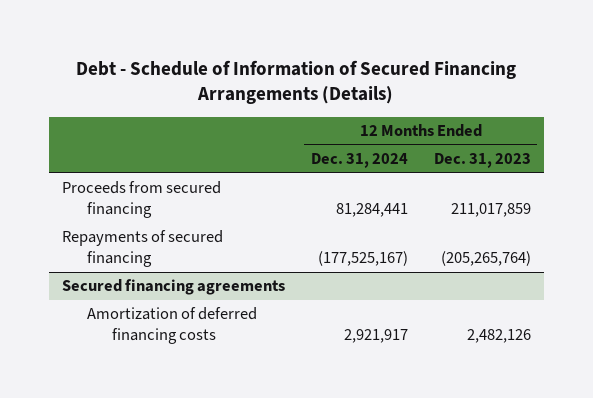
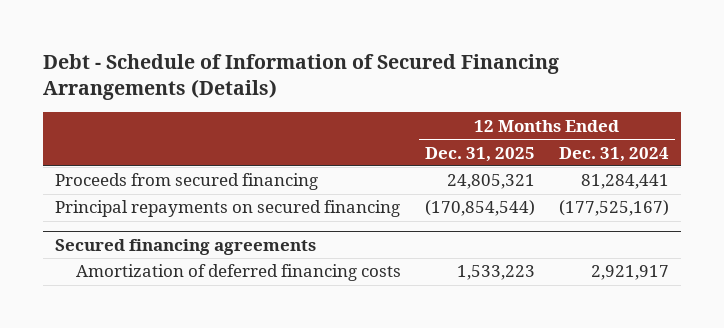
[433,153,531,169] Dec. 31, 2023 -> none
none -> [425,146,536,162] Dec. 31, 2025
[62,230,224,268] Repayments of secured financing -> [54,200,400,218] Principal repayments on secured financing

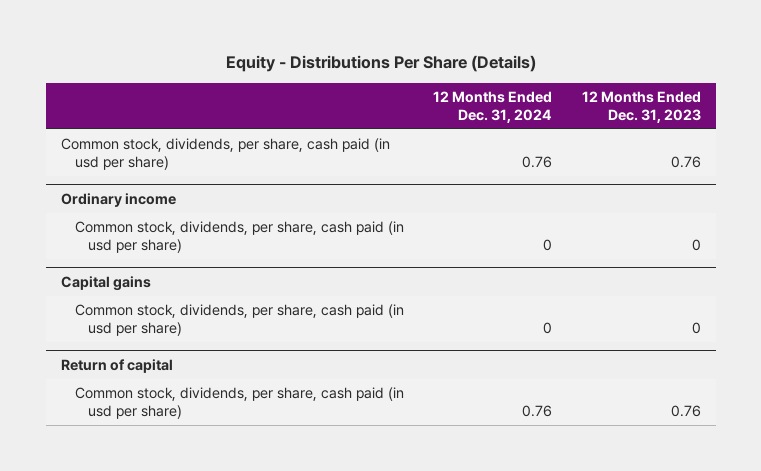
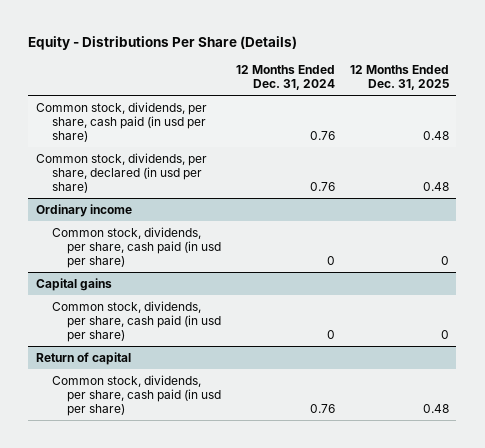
[581,91,701,123] 12 Months Ended Dec. 31, 2023 -> none
none -> [349,65,449,91] 12 Months Ended Dec. 31, 2025
none -> [35,152,207,193] Common stock, dividends, per share, declared (in usd per share)

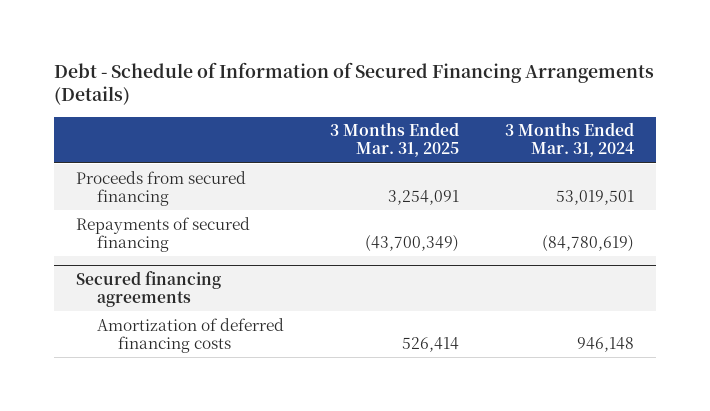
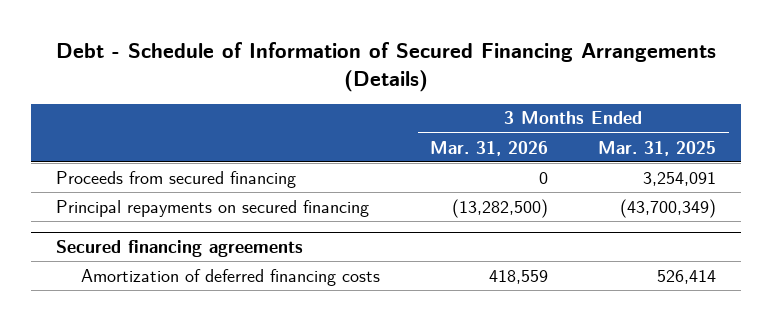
[504,122,634,158] 3 Months Ended Mar. 31, 2024 -> none
none -> [430,140,549,156] Mar. 31, 2026
[76,216,251,252] Repayments of secured financing -> [55,199,369,217] Principal repayments on secured financing

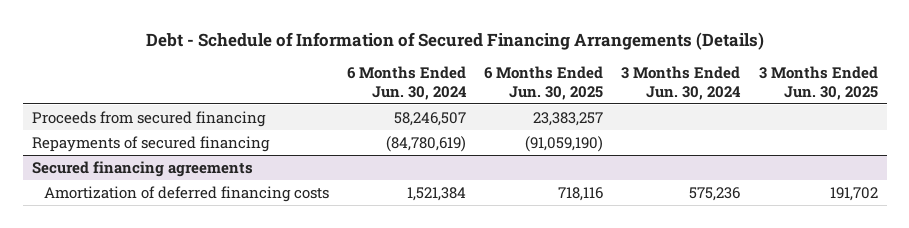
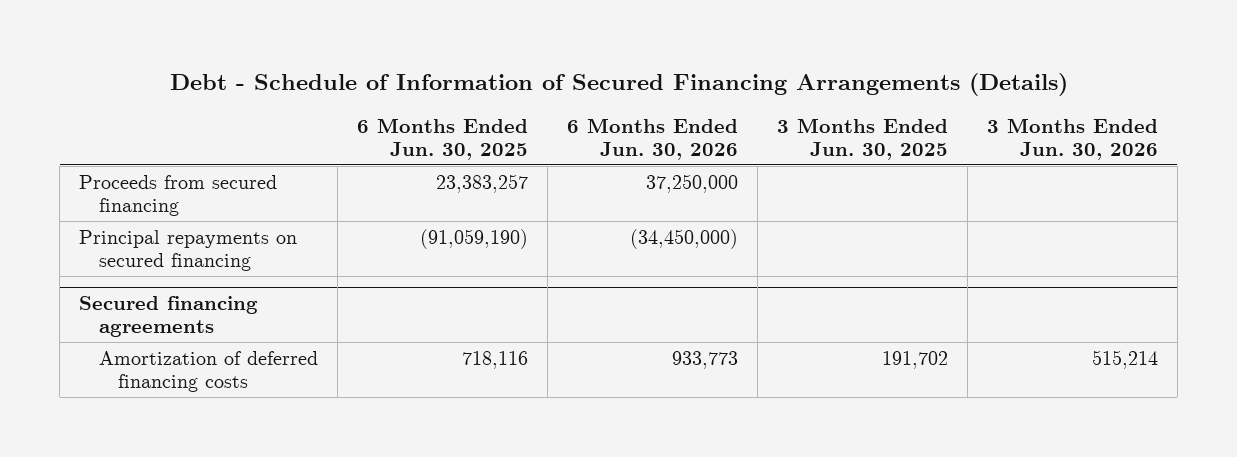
[347,66,468,100] 6 Months Ended Jun. 30, 2024 -> none
[621,66,742,100] 3 Months Ended Jun. 30, 2024 -> none
none -> [566,117,738,160] 6 Months Ended Jun. 30, 2026
none -> [986,117,1158,160] 3 Months Ended Jun. 30, 2026
[31,135,270,152] Repayments of secured financing -> [79,229,298,271] Principal repayments on secured financing

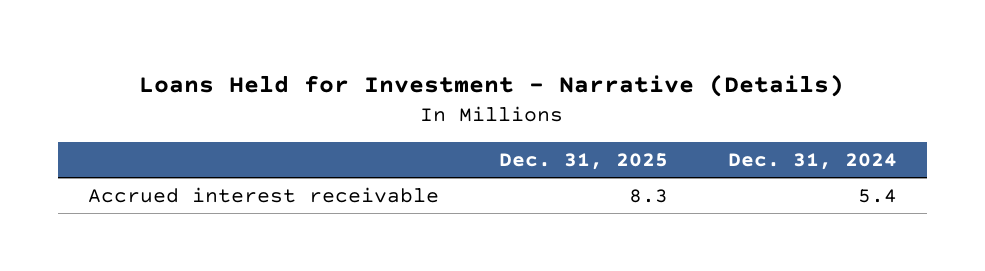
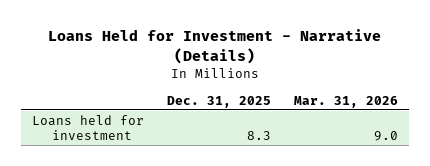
[727,153,897,171] Dec. 31, 2024 -> none
none -> [293,95,398,108] Mar. 31, 2026
[88,186,440,203] Accrued interest receivable -> [32,115,145,140] Loans held for investment

